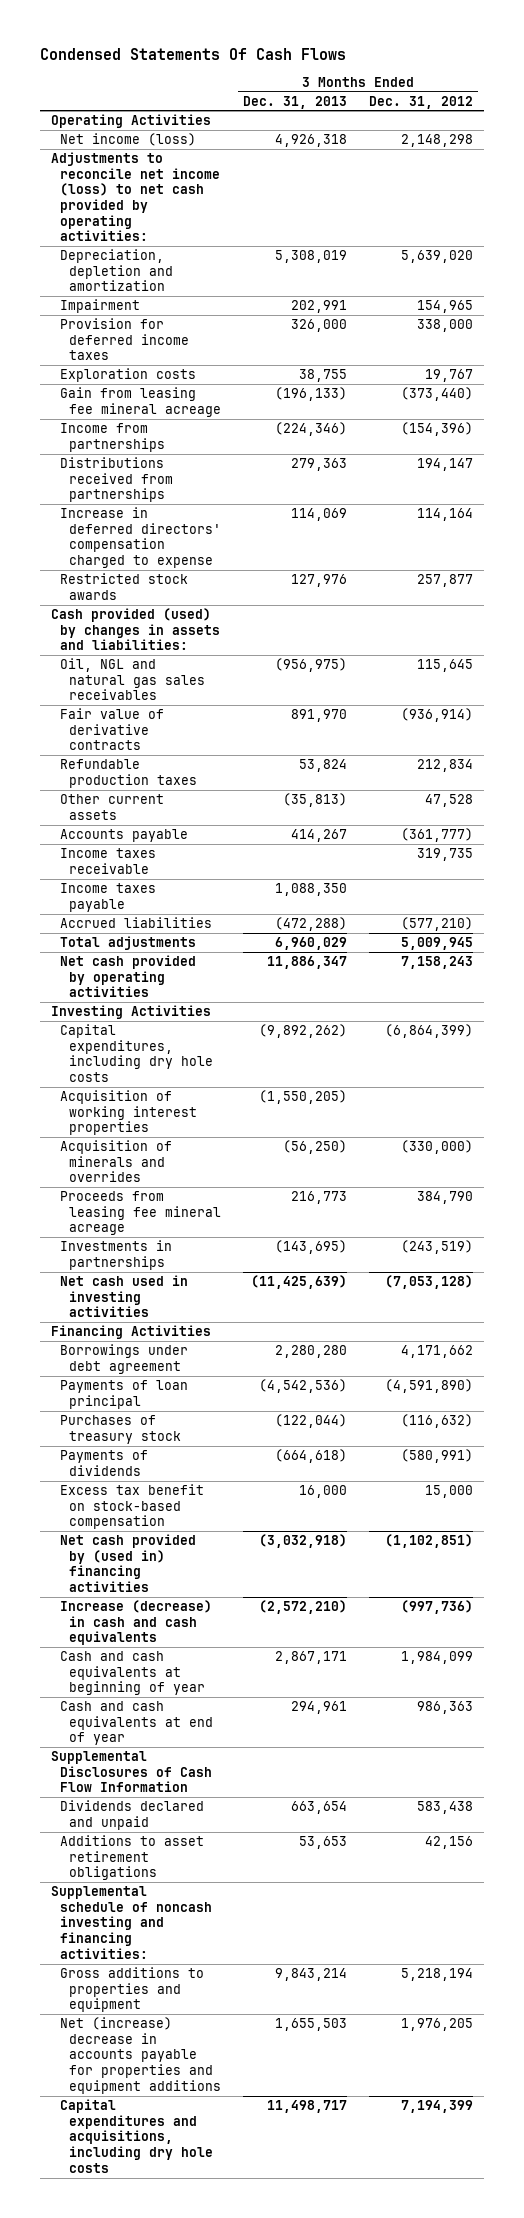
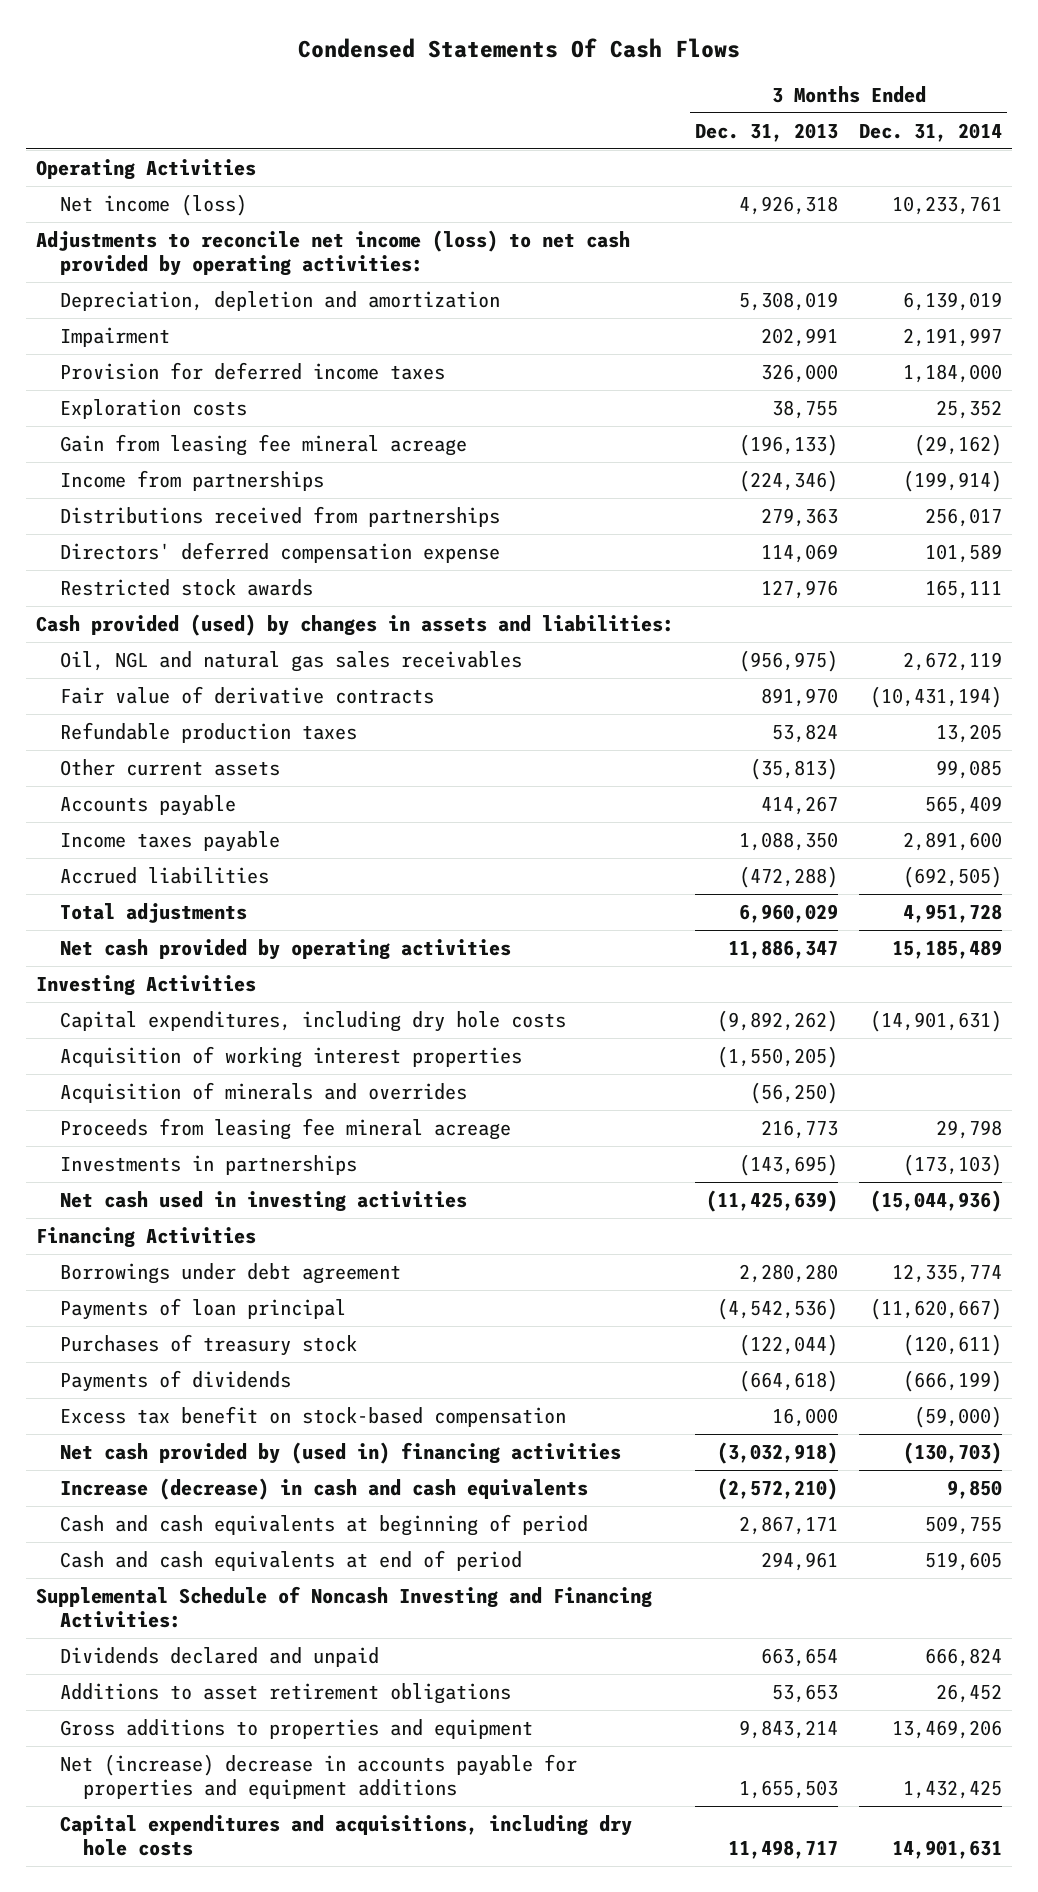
[368,95,473,109] Dec. 31, 2012 -> none
none -> [859,122,1003,142] Dec. 31, 2014
[60,507,222,569] Increase in deferred directors' compensation charged to expense -> [59,541,500,563] Directors' deferred compensation expense
[60,848,157,874] Income taxes receivable -> none
[51,1751,213,1793] Supplemental Disclosures of Cash Flow Information -> none
[60,1651,206,1696] Cash and cash equivalents at beginning of year -> [59,1513,588,1536] Cash and cash equivalents at beginning of period
[60,1701,214,1746] Cash and cash equivalents at end of year -> [59,1549,522,1571] Cash and cash equivalents at end of period
none -> [36,1585,653,1629] Supplemental Schedule of Noncash Investing and Financing Activities:
[51,1886,213,1959] Supplemental schedule of noncash investing and financing activities: -> none

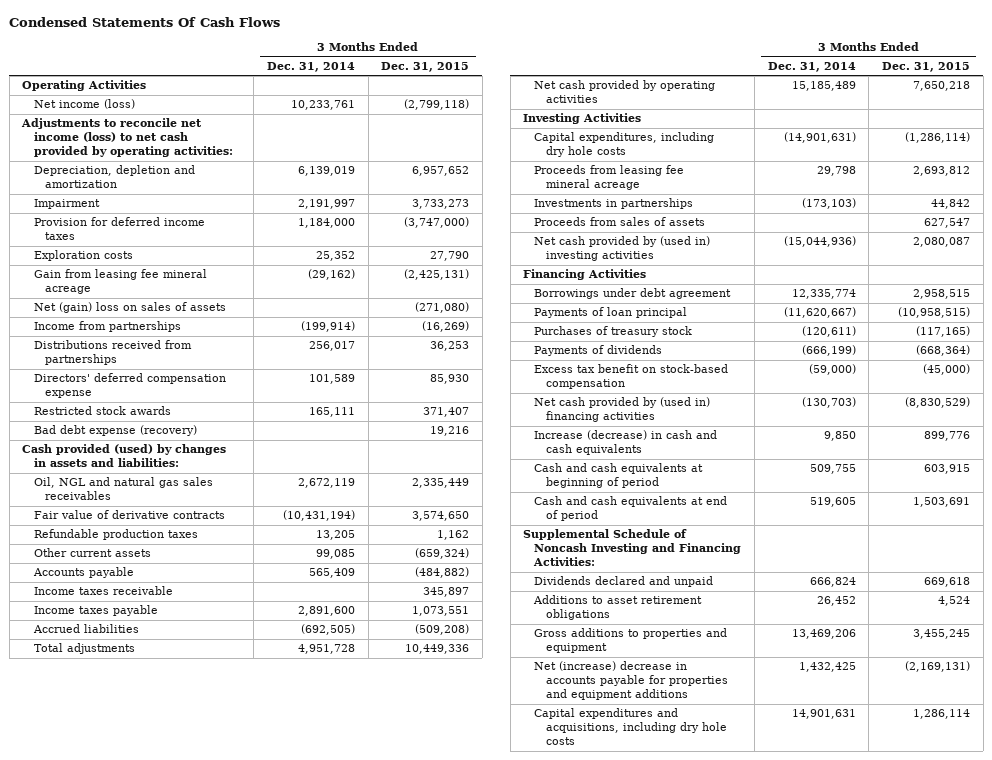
[695,122,839,142] Dec. 31, 2013 -> none
none -> [381,62,470,73] Dec. 31, 2015
none -> [33,302,226,314] Net (gain) loss on sales of assets
none -> [33,425,197,437] Bad debt expense (recovery)
none -> [33,586,173,596] Income taxes receivable
[59,1045,522,1068] Acquisition of working interest properties -> none
[59,1081,467,1103] Acquisition of minerals and overrides -> none
none -> [534,217,706,227] Proceeds from sales of assets
[59,1190,467,1212] Net cash used in investing activities -> [534,236,711,262] Net cash provided by (used in) investing activities

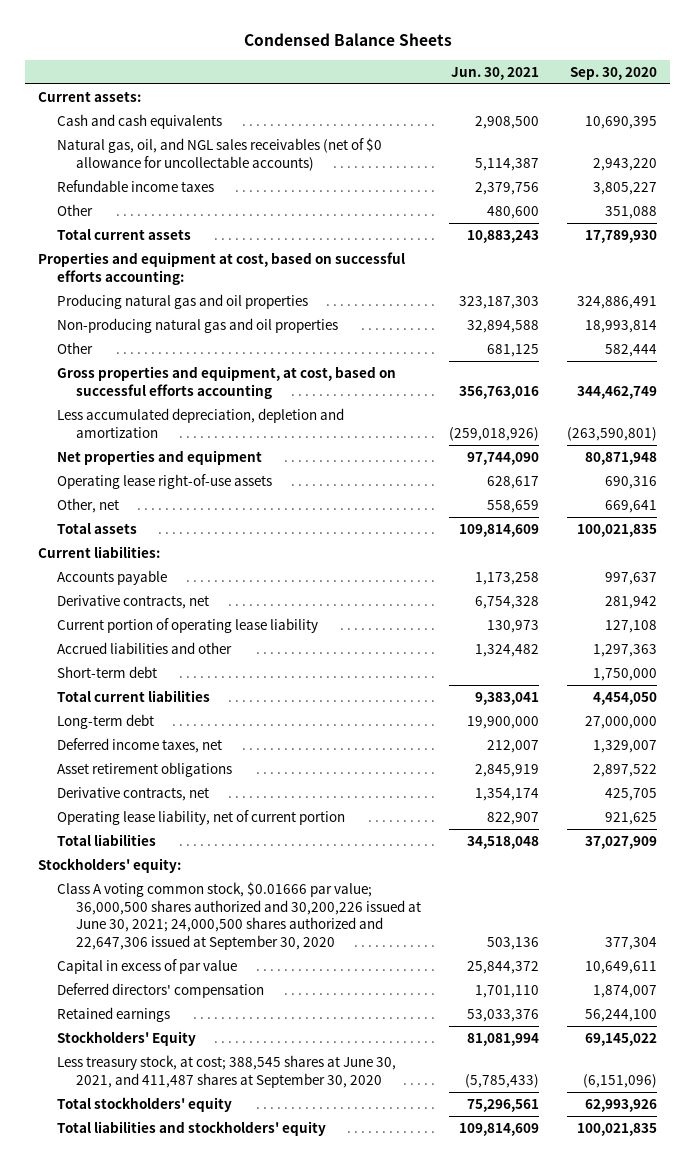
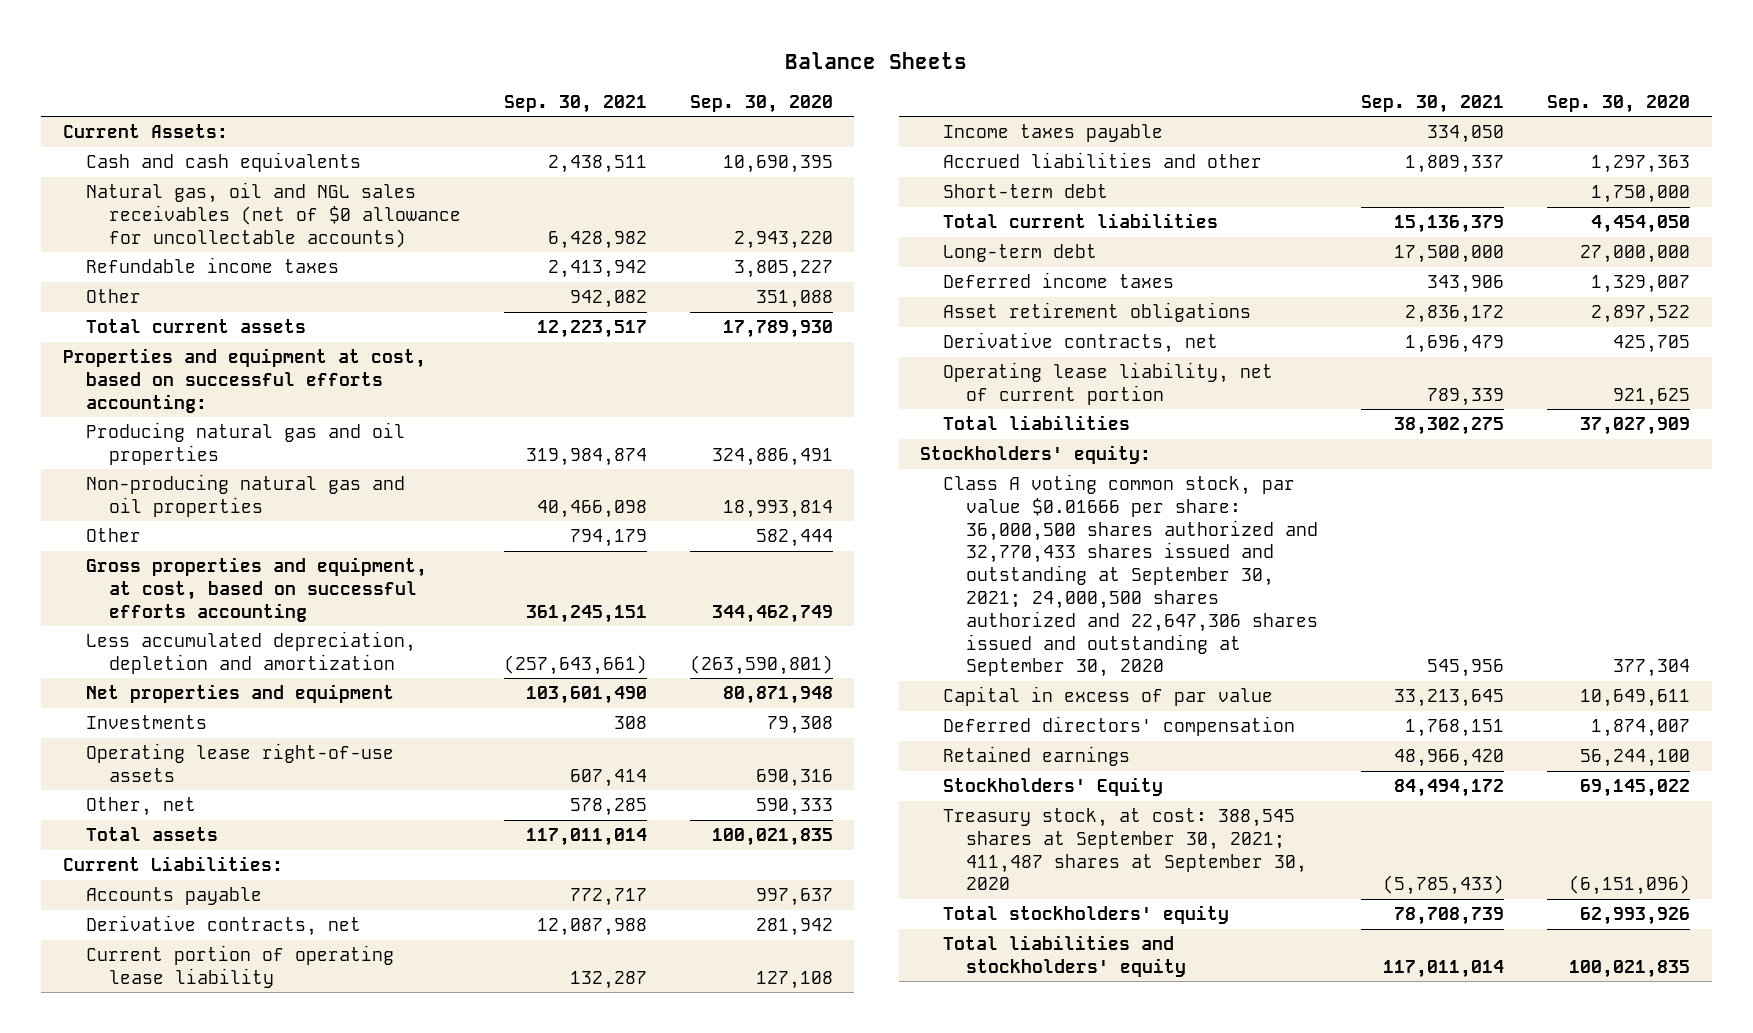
[243,32,452,46] Condensed Balance Sheets -> [785,51,968,69] Balance Sheets
[451,66,540,80] Jun. 30, 2021 -> none
none -> [503,94,647,113] Sep. 30, 2021
[38,91,142,103] Current assets: -> [62,123,228,138] Current Assets:
[57,138,383,171] Natural gas, oil, and NGL sales receivables (net of $0 allowance for uncollectable accounts) -> [85,181,461,248] Natural gas, oil and NGL sales receivables (net of $0 allowance for uncollectable accounts)
none -> [85,714,207,729] Investments
[604,500,657,514] 669,641 -> [755,797,833,816] 590,333
[38,546,161,559] Current liabilities: -> [62,855,283,871] Current Liabilities:
none -> [943,123,1164,142] Income taxes payable
[57,738,223,754] Deferred income taxes, net -> [943,271,1175,288] Deferred income taxes
[57,882,422,951] Class A voting common stock, $0.01666 par value; 36,000,500 shares authorized and 30,200,226 issued at June 30, 2021; 24,000,500 shares authorized and 22,647,306 issued at September 30, 2020 -> [943,473,1319,678] Class A voting common stock, par value $0.01666 per share: 36,000,500 shares authorized and 32,770,433 shares issued and outstanding at September 30, 2021; 24,000,500 shares authorized and 22,647,306 shares issued and outstanding at September 30, 2020
[57,1055,397,1088] Less treasury stock, at cost; 388,545 shares at June 30, 2021, and 411,487 shares at September 30, 2020 -> [943,807,1308,891] Treasury stock, at cost: 388,545 shares at September 30, 2021; 411,487 shares at September 30, 2020

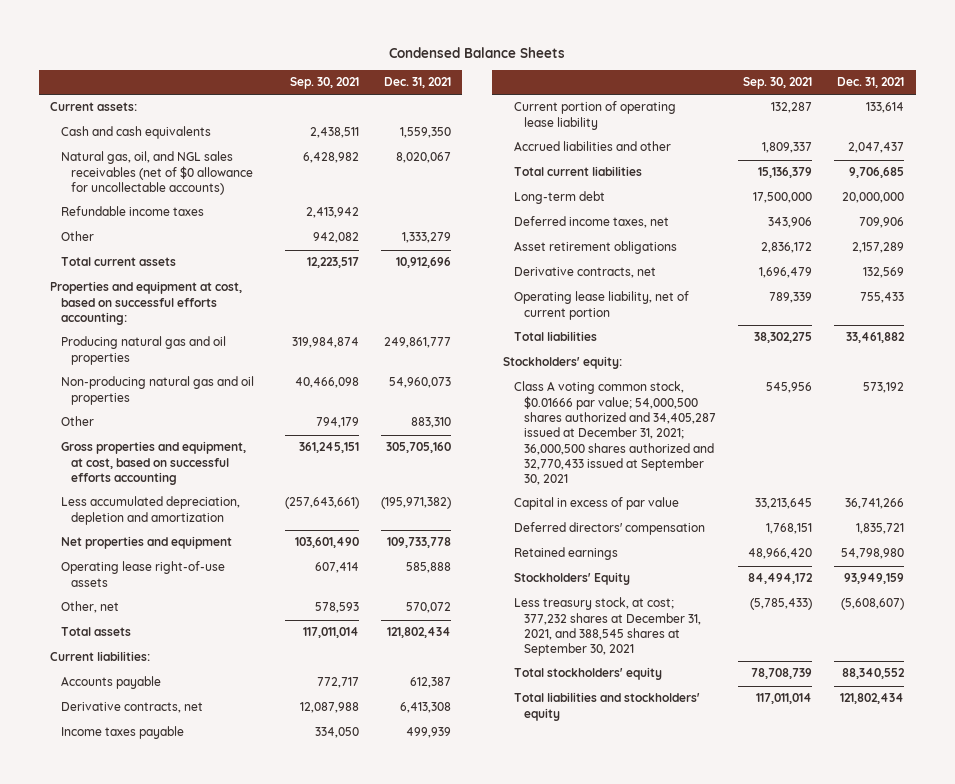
[785,51,968,69] Balance Sheets -> [389,46,566,58] Condensed Balance Sheets
[689,94,833,113] Sep. 30, 2020 -> none
none -> [384,77,452,89] Dec. 31, 2021
[62,123,228,138] Current Assets: -> [50,102,138,112] Current assets:
[85,181,461,248] Natural gas, oil and NGL sales receivables (net of $0 allowance for uncollectable accounts) -> [60,151,254,196] Natural gas, oil, and NGL sales receivables (net of $0 allowance for uncollectable accounts)
[85,714,207,729] Investments -> none
[569,797,647,816] 578,285 -> [315,602,360,614] 578,593
[62,855,283,871] Current Liabilities: -> [50,651,151,662] Current liabilities:
[85,944,394,988] Current portion of operating lease liability -> [513,101,676,130] Current portion of operating lease liability
[943,183,1109,198] Short-term debt -> none
[943,271,1175,288] Deferred income taxes -> [513,216,669,229] Deferred income taxes, net
[943,473,1319,678] Class A voting common stock, par value $0.01666 per share: 36,000,500 shares authorized and 32,770,433 shares issued and outstanding at September 30, 2021; 24,000,500 shares authorized and 22,647,306 shares issued and outstanding at September 30, 2020 -> [513,381,717,486] Class A voting common stock, $0.01666 par value; 54,000,500 shares authorized and 34,405,287 issued at December 31, 2021; 36,000,500 shares authorized and 32,770,433 issued at September 30, 2021
[943,807,1308,891] Treasury stock, at cost: 388,545 shares at September 30, 2021; 411,487 shares at September 30, 2020 -> [513,597,702,657] Less treasury stock, at cost; 377,232 shares at December 31, 2021, and 388,545 shares at September 30, 2021

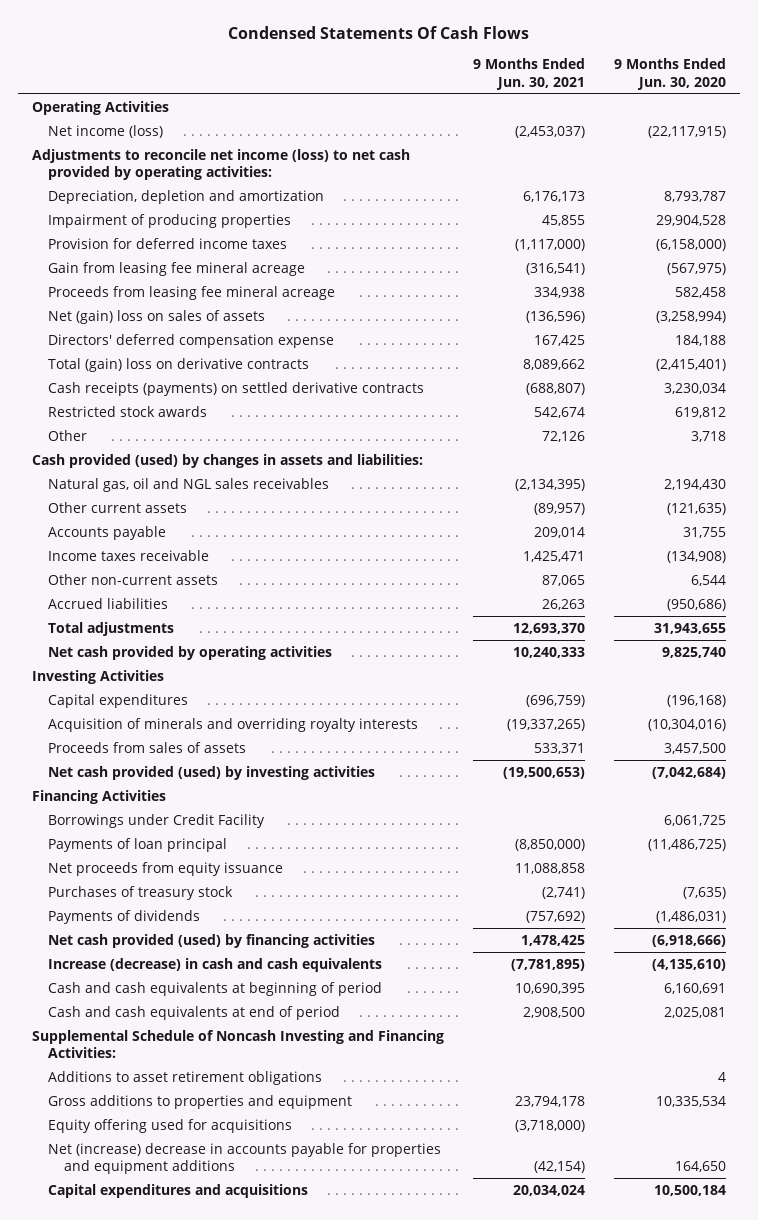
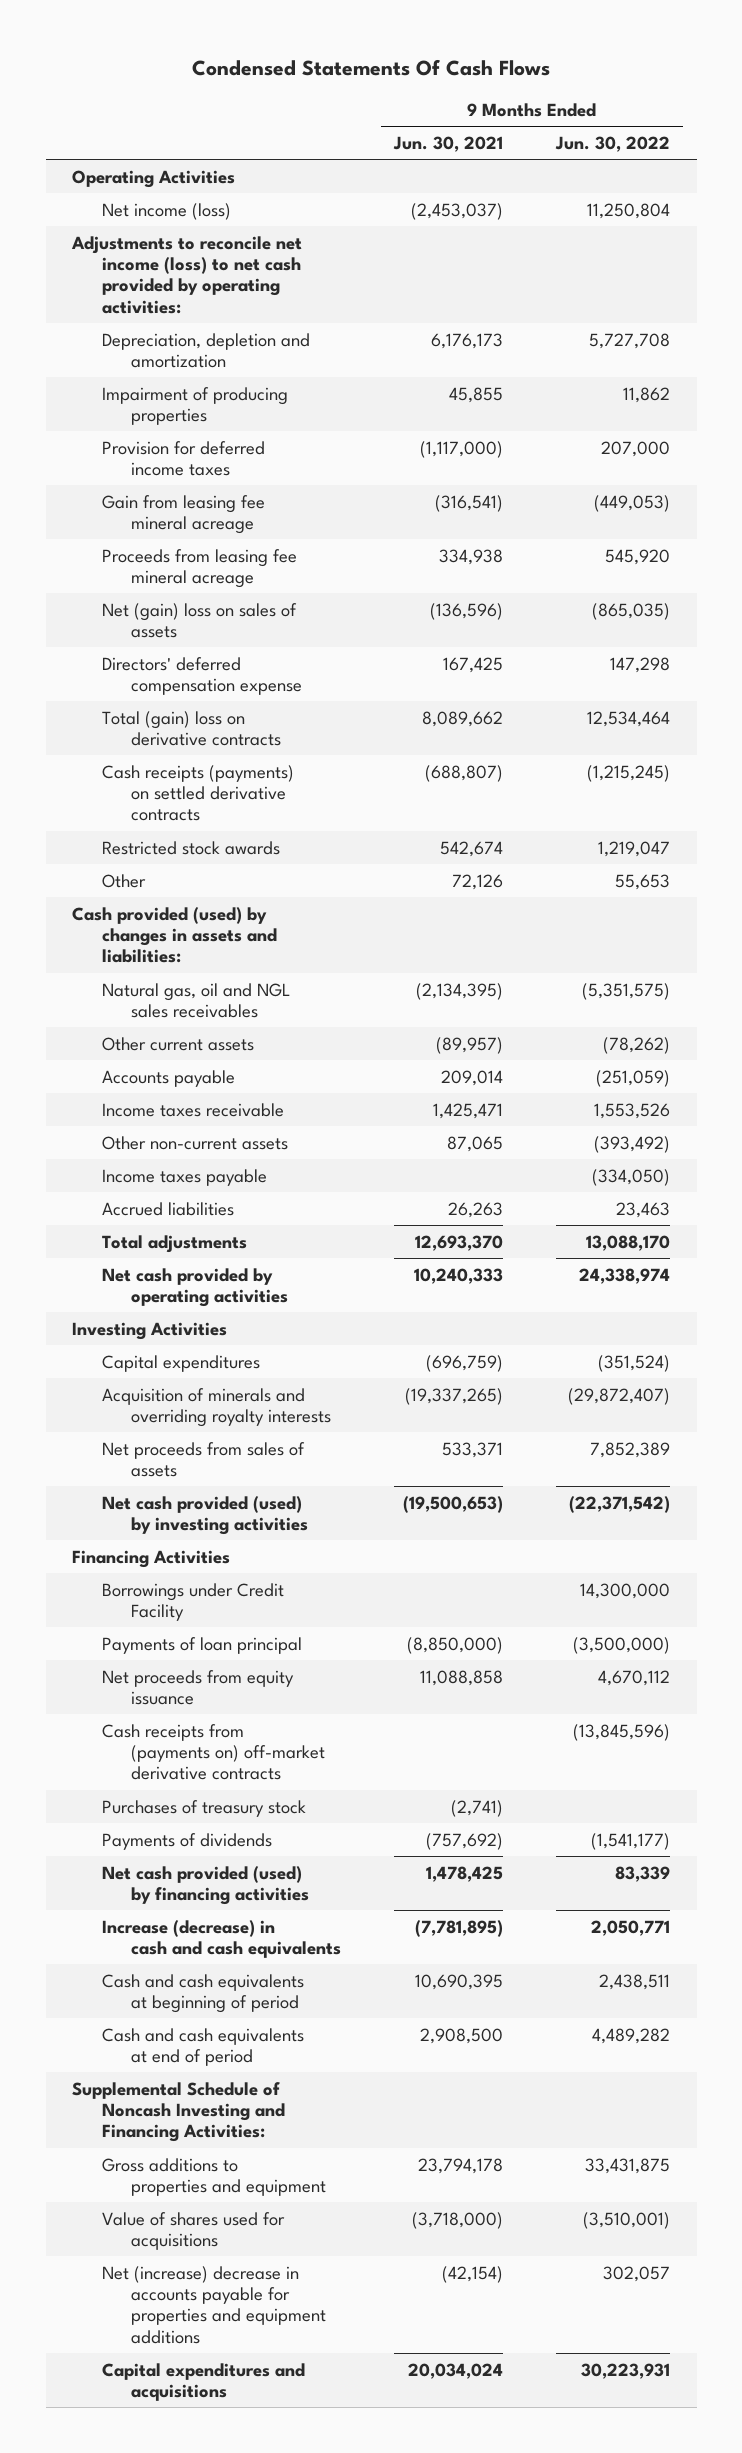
[613,58,726,90] 9 Months Ended Jun. 30, 2020 -> none
none -> [555,135,671,152] Jun. 30, 2022
none -> [101,1168,267,1186] Income taxes payable
[48,741,247,753] Proceeds from sales of assets -> [101,1441,305,1477] Net proceeds from sales of assets
none -> [101,1723,326,1781] Cash receipts from (payments on) off-market derivative contracts
[48,1070,323,1085] Additions to asset retirement obligations -> none
[48,1118,293,1133] Equity offering used for acquisitions -> [101,2211,285,2250] Value of shares used for acquisitions

